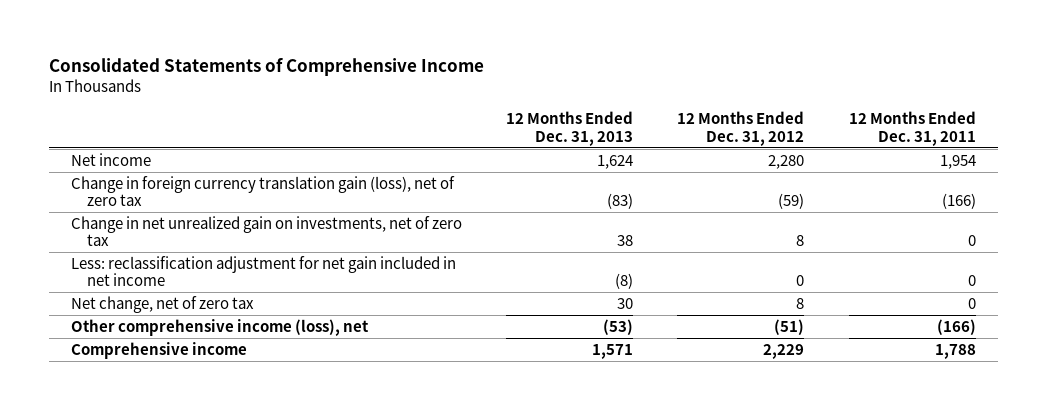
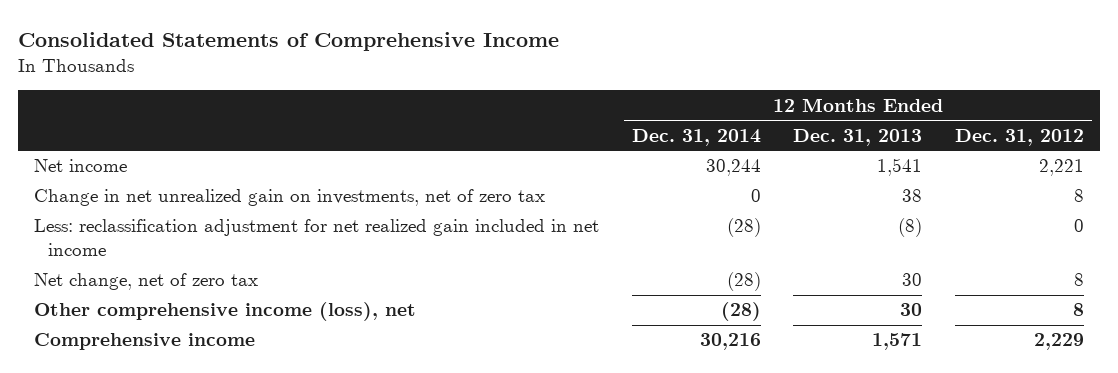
[848,111,976,146] 12 Months Ended Dec. 31, 2011 -> none
none -> [631,128,761,146] Dec. 31, 2014
[71,176,456,207] Change in foreign currency translation gain (loss), net of zero tax -> none
[597,155,634,170] 1,624 -> [877,158,923,177] 1,541
[768,155,805,170] 2,280 -> [1038,159,1084,177] 2,221
[71,256,457,287] Less: reclassification adjustment for net gain included in net income -> [34,219,600,257] Less: reclassification adjustment for net realized gain included in net income
[603,319,634,336] (53) -> [900,303,923,317] 30
[774,319,805,336] (51) -> [1072,303,1084,317] 8

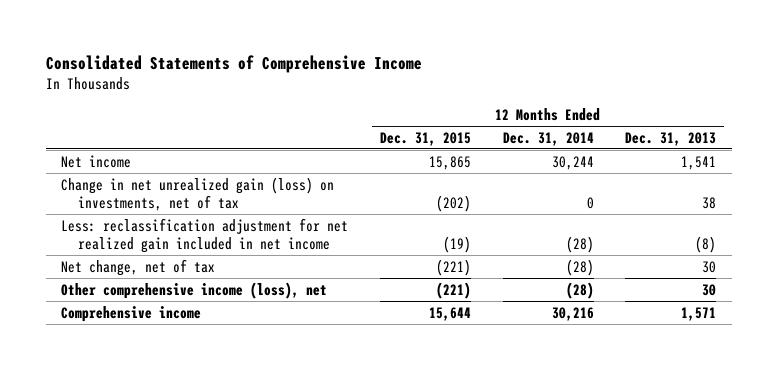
[954,128,1084,146] Dec. 31, 2012 -> none
none -> [380,131,472,146] Dec. 31, 2015
[34,189,546,207] Change in net unrealized gain on investments, net of zero tax -> [61,176,335,211] Change in net unrealized gain (loss) on investments, net of tax
[34,273,259,291] Net change, net of zero tax -> [61,258,216,276] Net change, net of tax

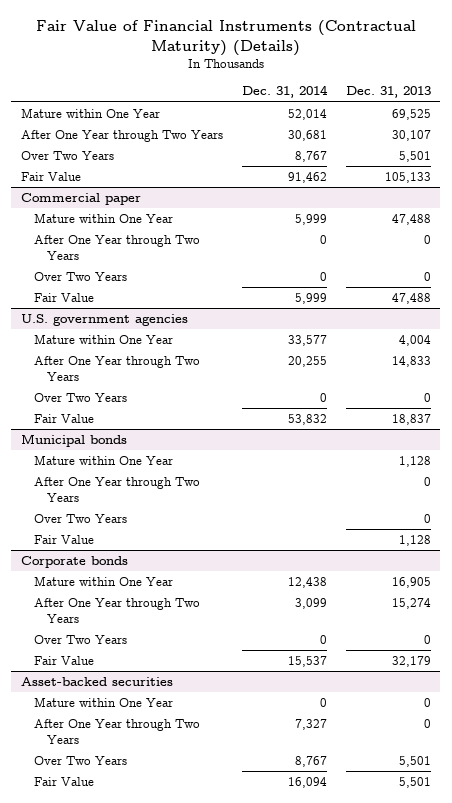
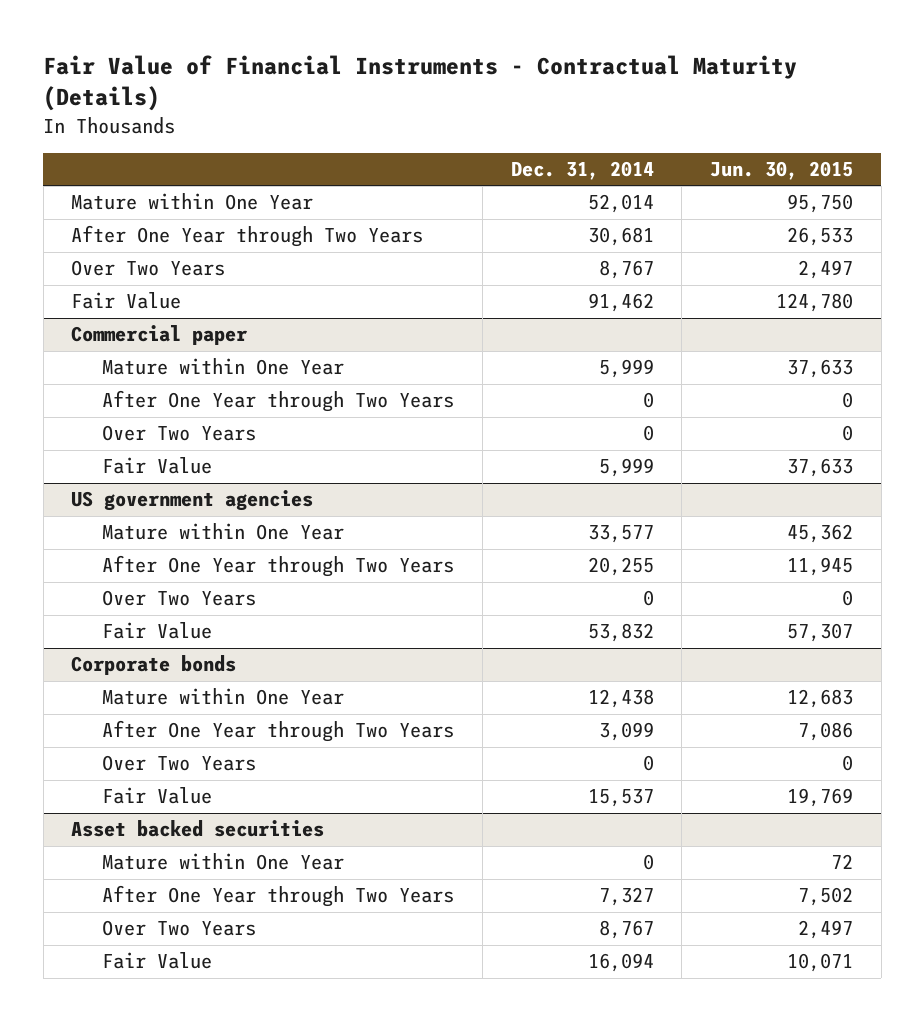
[35,19,416,56] Fair Value of Financial Instruments (Contractual Maturity) (Details) -> [43,55,798,112] Fair Value of Financial Instruments - Contractual Maturity (Details)
[345,86,431,99] Dec. 31, 2013 -> none
none -> [710,161,854,181] Jun. 30, 2015
[20,313,188,326] U.S. government agencies -> [71,490,314,512] US government agencies
[20,433,127,447] Municipal bonds -> none
[33,454,173,465] Mature within One Year -> none
[33,476,200,503] After One Year through Two Years -> none
[33,513,127,523] Over Two Years -> none
[33,534,94,544] Fair Value -> none
[20,676,173,686] Asset-backed securities -> [71,820,325,838] Asset backed securities

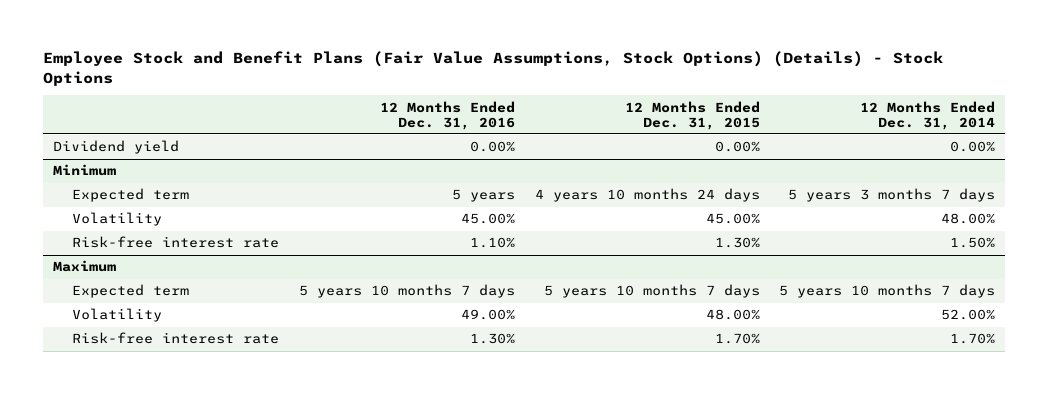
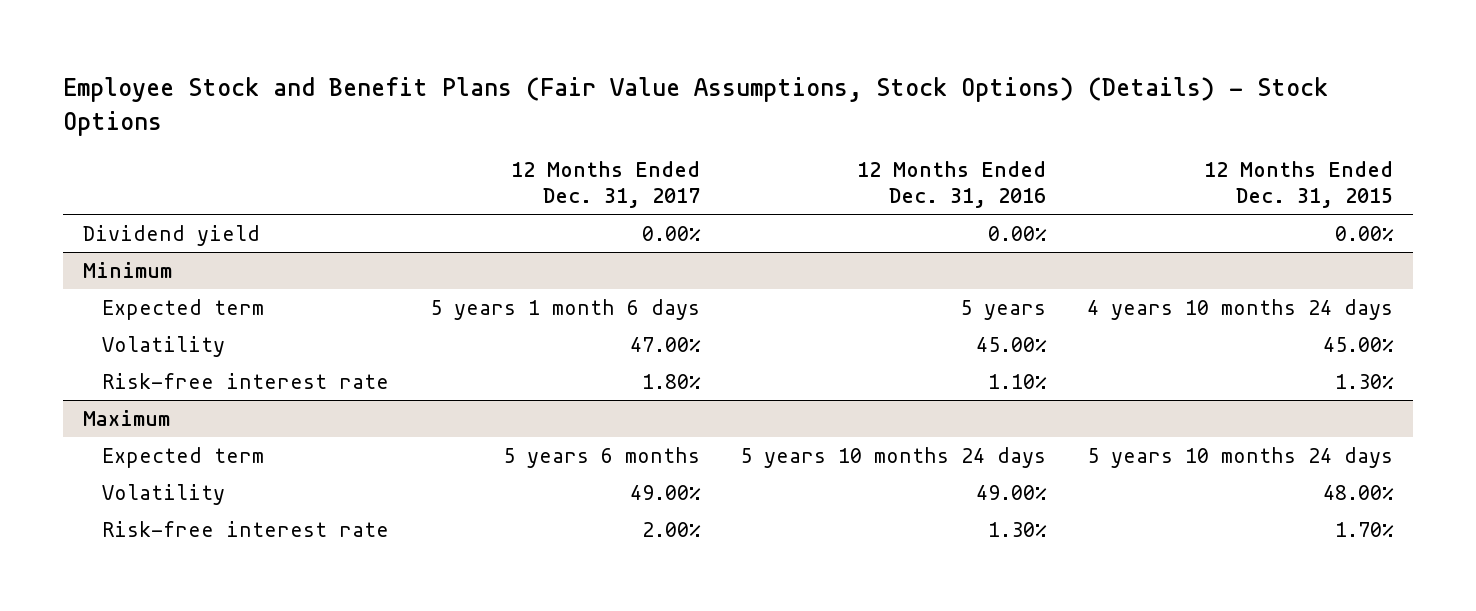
[860,100,996,130] 12 Months Ended Dec. 31, 2014 -> none
none -> [510,160,700,209] 12 Months Ended Dec. 31, 2017
[298,284,515,299] 5 years 10 months 7 days -> [740,446,1047,468] 5 years 10 months 24 days
[543,284,760,299] 5 years 10 months 7 days -> [1086,446,1393,468] 5 years 10 months 24 days

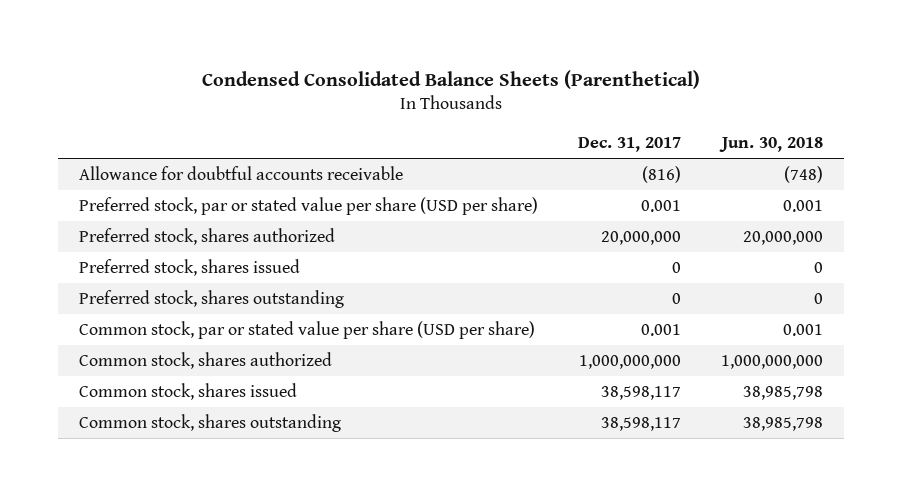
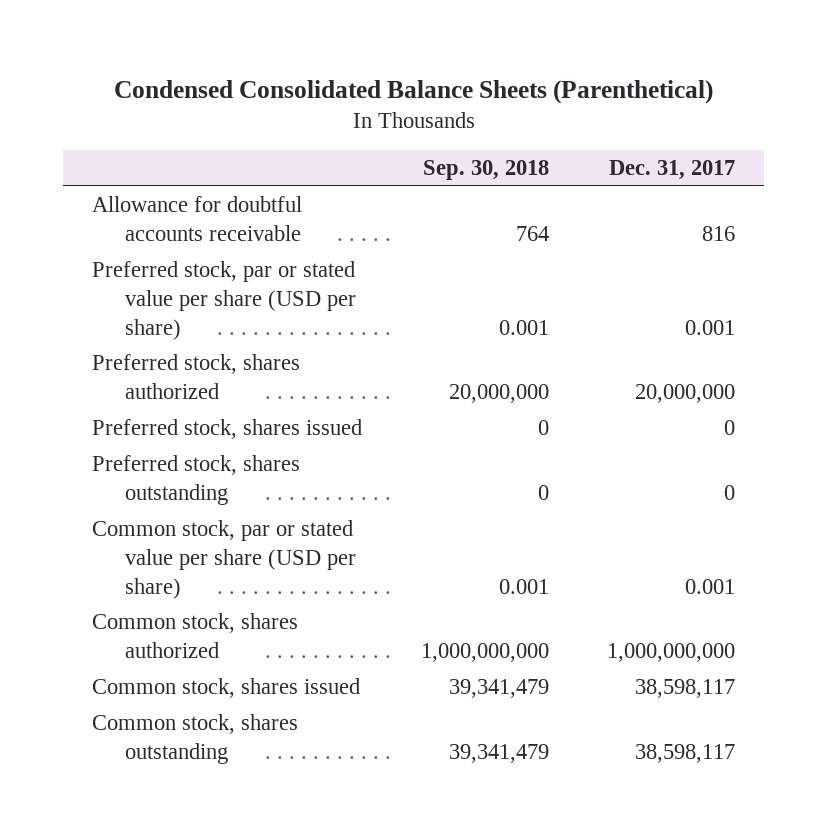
[719,137,824,153] Jun. 30, 2018 -> none
none -> [422,160,549,181] Sep. 30, 2018
[641,166,681,184] (816) -> [701,225,735,241] 816

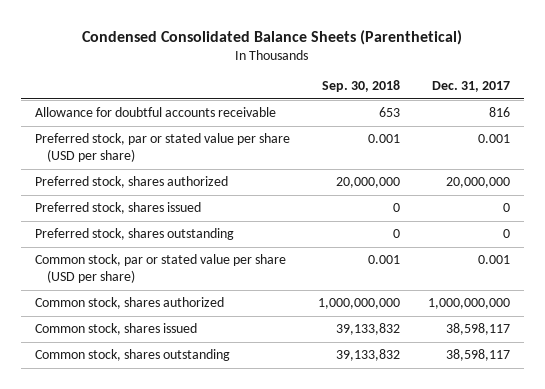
[515,225,549,241] 764 -> [378,107,400,118] 653
[448,679,549,699] 39,341,479 -> [335,323,400,336] 39,133,832
[448,743,549,763] 39,341,479 -> [335,349,400,362] 39,133,832

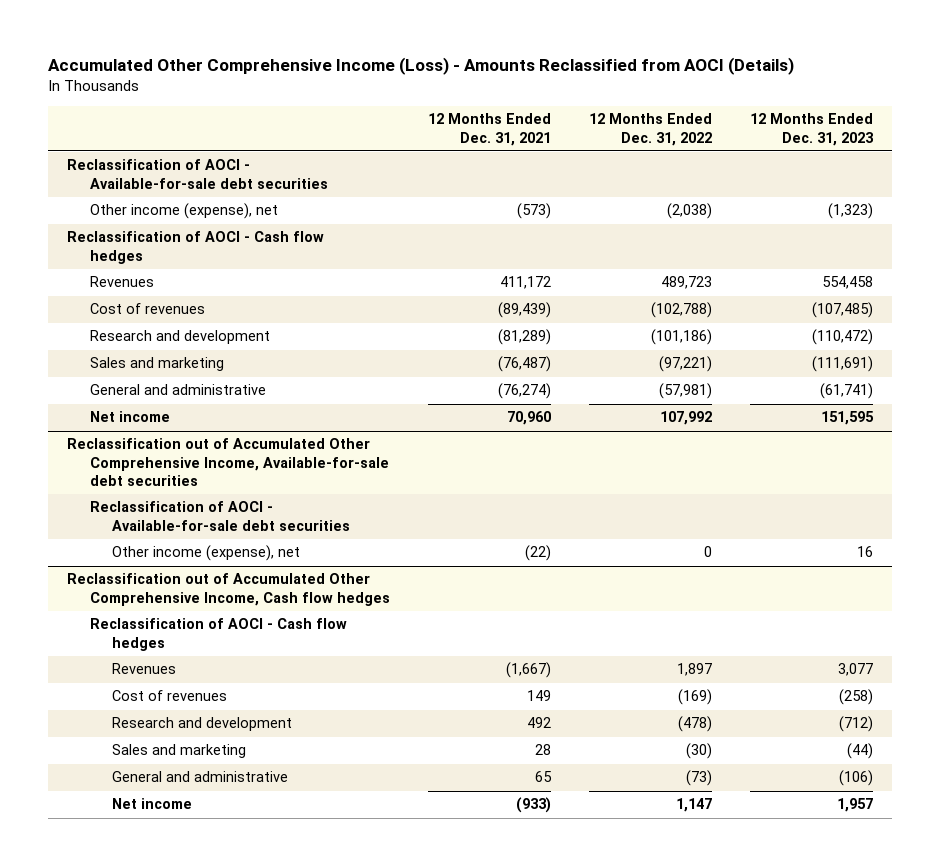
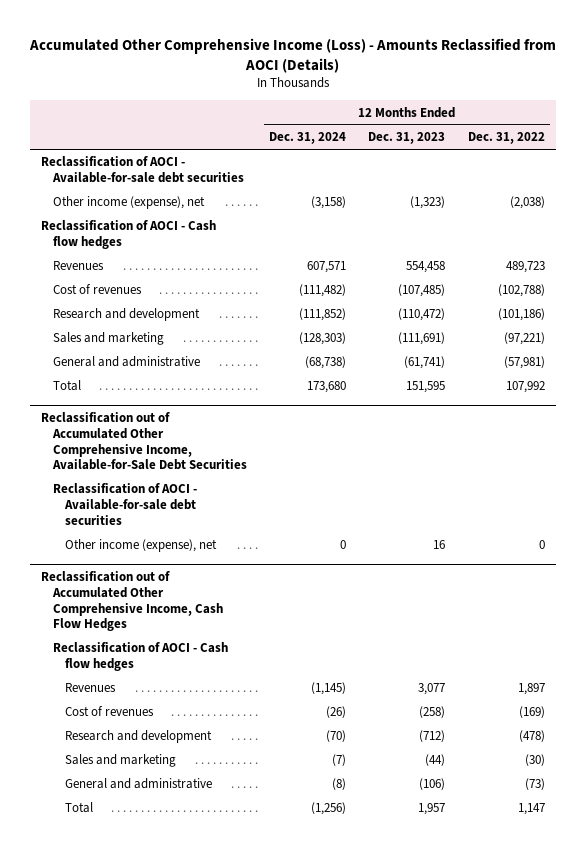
[427,113,551,146] 12 Months Ended Dec. 31, 2021 -> none
none -> [269,132,347,145] Dec. 31, 2024
[89,411,170,423] Net income -> [52,380,81,392] Total
[67,438,389,487] Reclassification out of Accumulated Other Comprehensive Income, Available-for-sale debt securities -> [40,412,247,471] Reclassification out of Accumulated Other Comprehensive Income, Available-for-Sale Debt Securities
[67,573,390,606] Reclassification out of Accumulated Other Comprehensive Income, Cash flow hedges -> [40,571,223,632] Reclassification out of Accumulated Other Comprehensive Income, Cash Flow Hedges
[111,798,192,810] Net income -> [65,802,94,814] Total

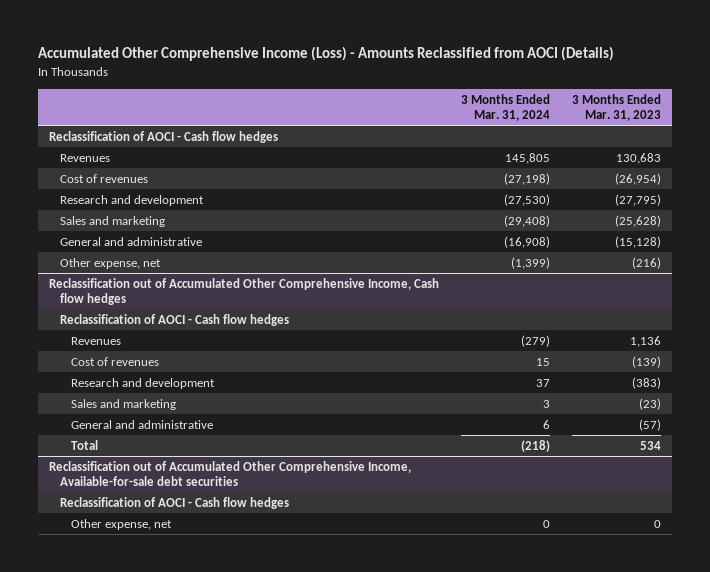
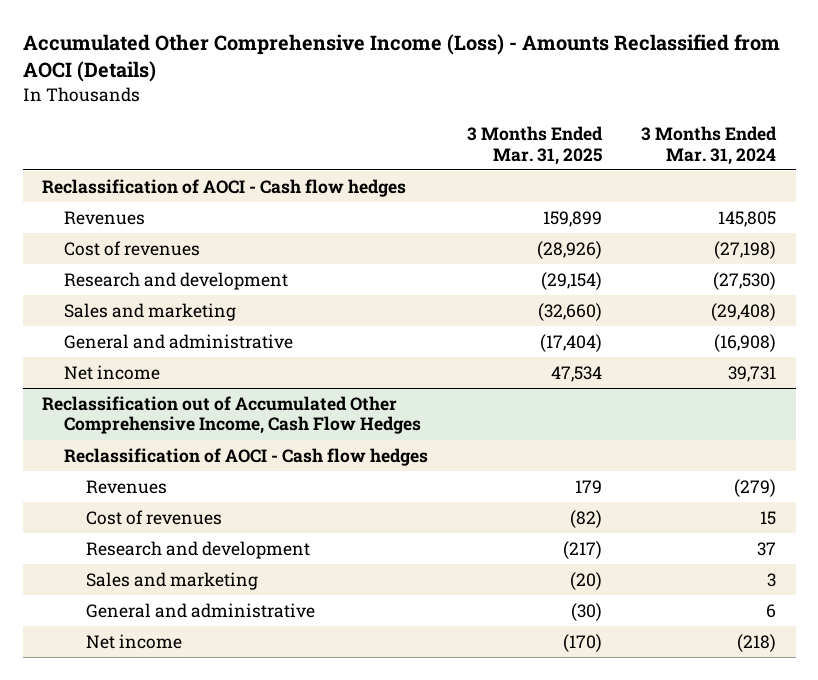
[571,93,661,121] 3 Months Ended Mar. 31, 2023 -> none
none -> [467,126,604,165] 3 Months Ended Mar. 31, 2025
[60,257,162,269] Other expense, net -> none
none -> [63,364,160,380] Net income
[49,277,440,305] Reclassification out of Accumulated Other Comprehensive Income, Cash flow hedges -> [42,395,421,435] Reclassification out of Accumulated Other Comprehensive Income, Cash Flow Hedges
[49,460,412,486] Reclassification out of Accumulated Other Comprehensive Income, Available-for-sale debt securities -> none
[60,496,290,509] Reclassification of AOCI - Cash flow hedges -> none
[71,518,173,530] Other expense, net -> none
[71,439,99,450] Total -> [85,633,182,649] Net income

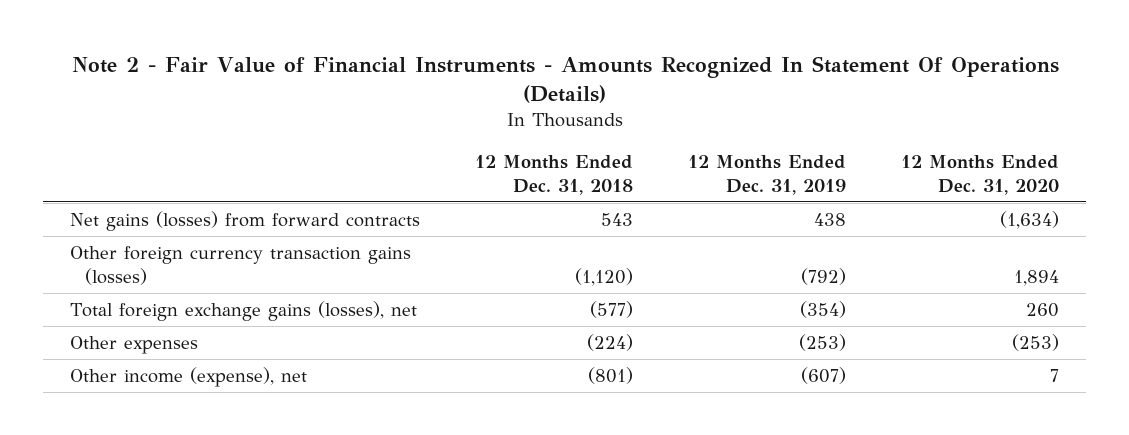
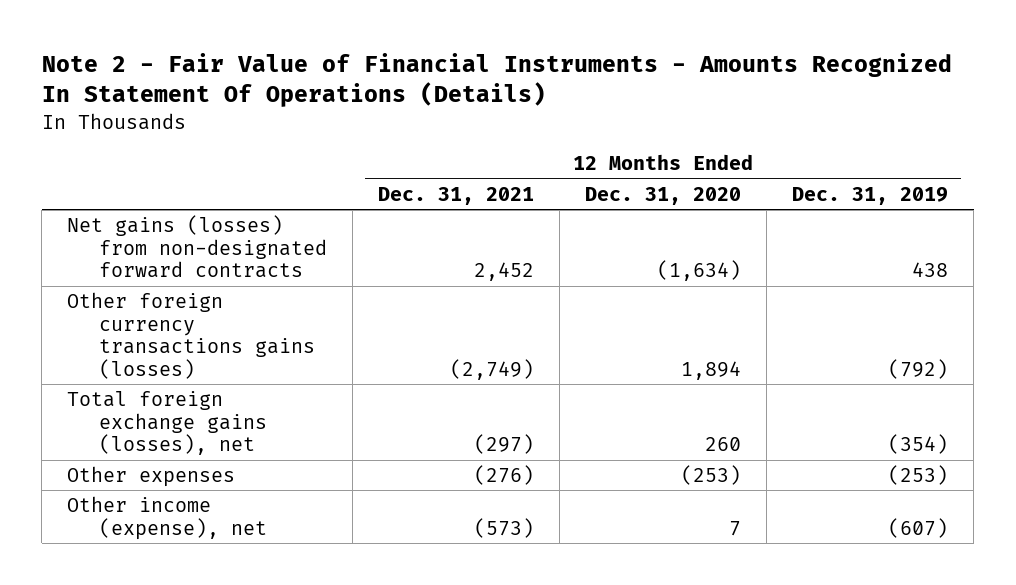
[475,154,634,195] 12 Months Ended Dec. 31, 2018 -> none
none -> [377,186,534,205] Dec. 31, 2021
[70,211,421,232] Net gains (losses) from forward contracts -> [67,215,327,279] Net gains (losses) from non-designated forward contracts
[70,246,412,285] Other foreign currency transaction gains (losses) -> [67,292,315,379] Other foreign currency transactions gains (losses)

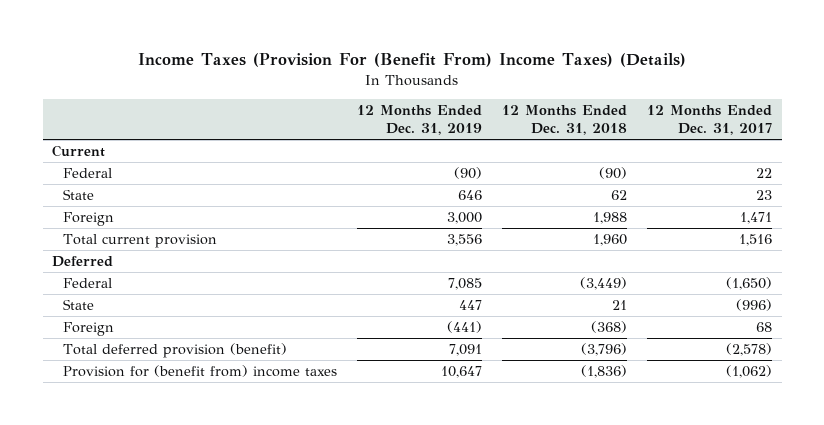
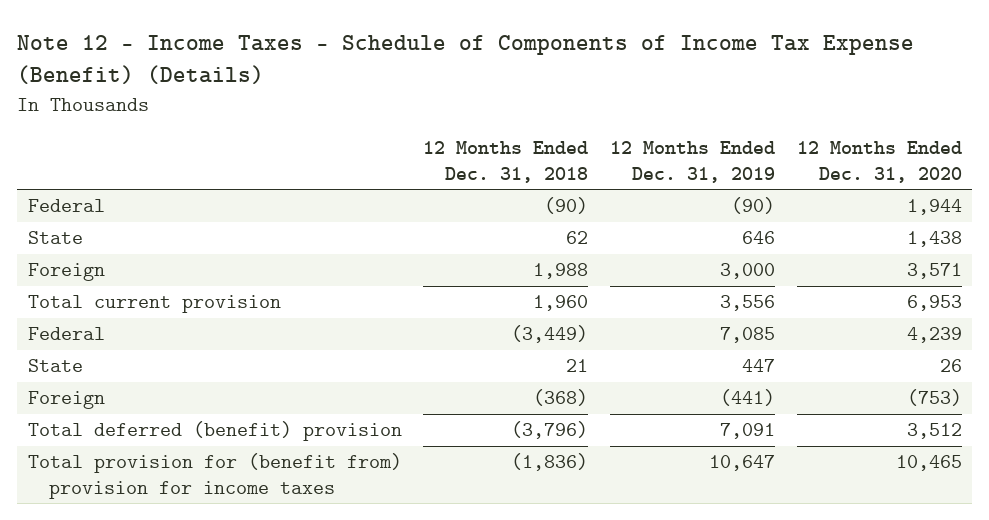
[138,53,687,68] Income Taxes (Provision For (Benefit From) Income Taxes) (Details) -> [17,34,915,85] Note 12 - Income Taxes - Schedule of Components of Income Tax Expense (Benefit) (Details)
[646,105,772,136] 12 Months Ended Dec. 31, 2017 -> none
none -> [796,141,962,183] 12 Months Ended Dec. 31, 2020
[52,144,106,157] Current -> none
[52,255,114,267] Deferred -> none
[63,342,288,358] Total deferred provision (benefit) -> [27,421,402,442] Total deferred (benefit) provision
[63,364,338,377] Provision for (benefit from) income taxes -> [27,453,402,499] Total provision for (benefit from) provision for income taxes

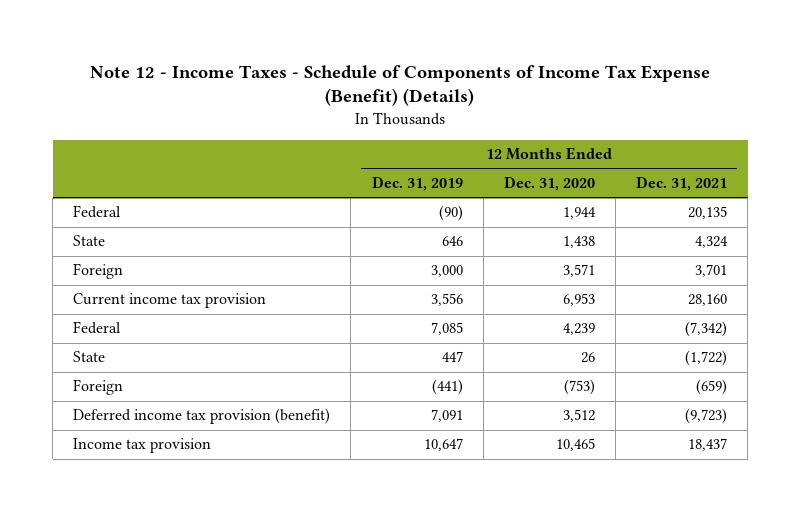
[423,141,589,183] 12 Months Ended Dec. 31, 2018 -> none
none -> [636,175,728,191] Dec. 31, 2021
[27,295,281,314] Total current provision -> [73,293,267,309] Current income tax provision
[27,421,402,442] Total deferred (benefit) provision -> [73,408,331,425] Deferred income tax provision (benefit)
[27,453,402,499] Total provision for (benefit from) provision for income taxes -> [73,438,212,454] Income tax provision

